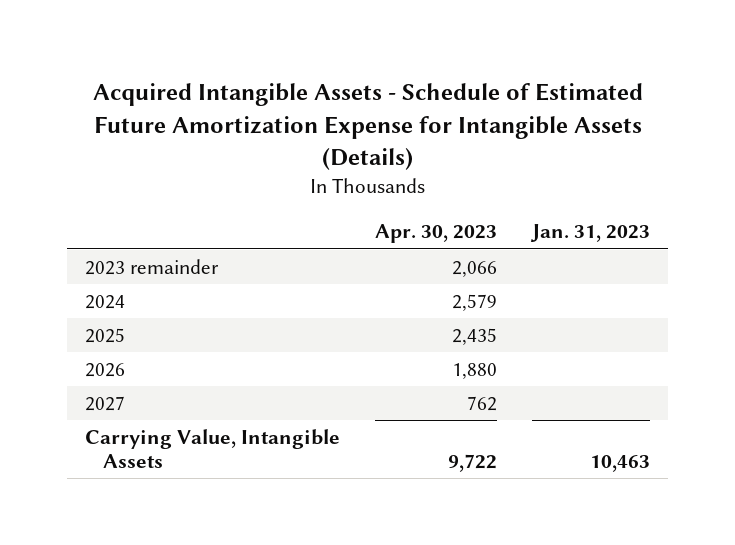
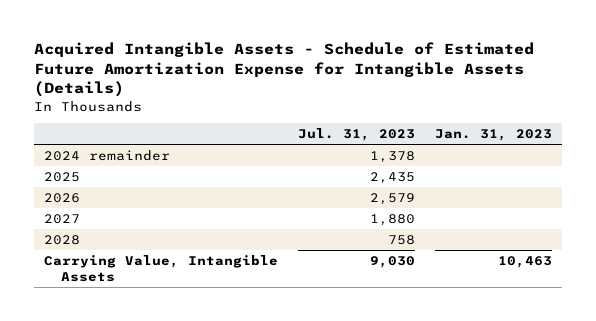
[375,224,498,244] Apr. 30, 2023 -> none
none -> [298,128,416,142] Jul. 31, 2023
[84,294,125,309] 2024 -> none
[84,258,219,275] 2023 remainder -> [44,150,171,162] 2024 remainder
none -> [44,235,81,246] 2028

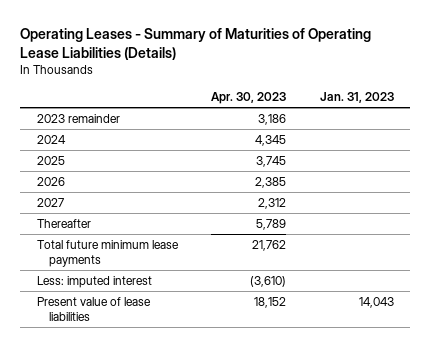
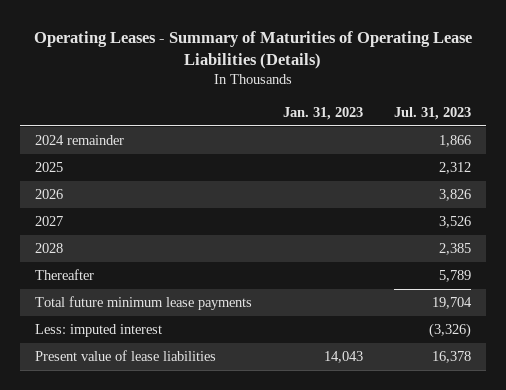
[211,92,287,105] Apr. 30, 2023 -> none
none -> [393,106,471,120] Jul. 31, 2023
[37,134,67,144] 2024 -> none
[37,113,121,123] 2023 remainder -> [35,135,125,146] 2024 remainder
none -> [35,243,64,254] 2028

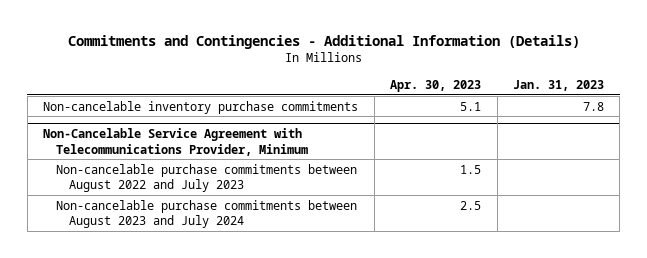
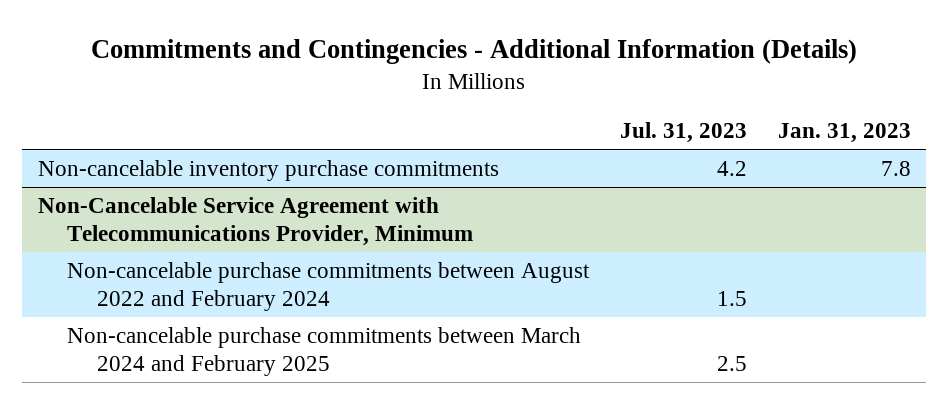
[390,79,482,92] Apr. 30, 2023 -> none
none -> [619,122,747,144] Jul. 31, 2023
[56,163,358,192] Non-cancelable purchase commitments between August 2022 and July 2023 -> [67,261,591,311] Non-cancelable purchase commitments between August 2022 and February 2024
[56,199,358,228] Non-cancelable purchase commitments between August 2023 and July 2024 -> [67,326,582,376] Non-cancelable purchase commitments between March 2024 and February 2025

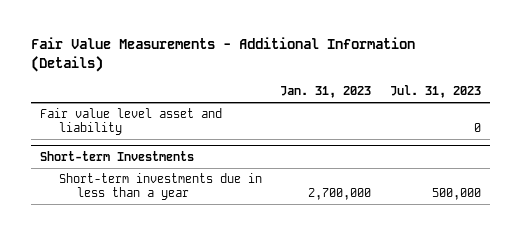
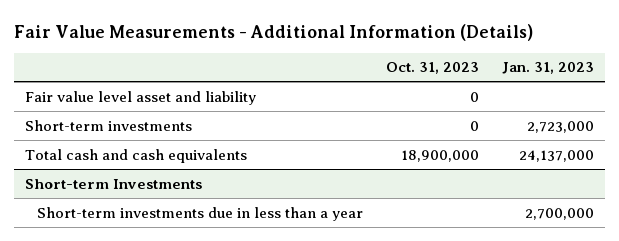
[389,85,481,99] Jul. 31, 2023 -> none
none -> [385,62,479,75] Oct. 31, 2023
none -> [25,119,193,131] Short-term investments
none -> [25,148,248,163] Total cash and cash equivalents

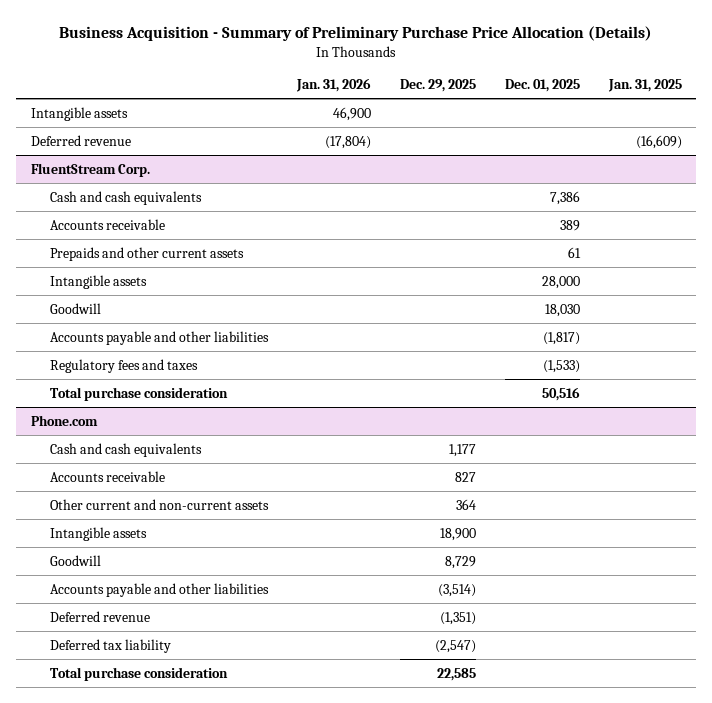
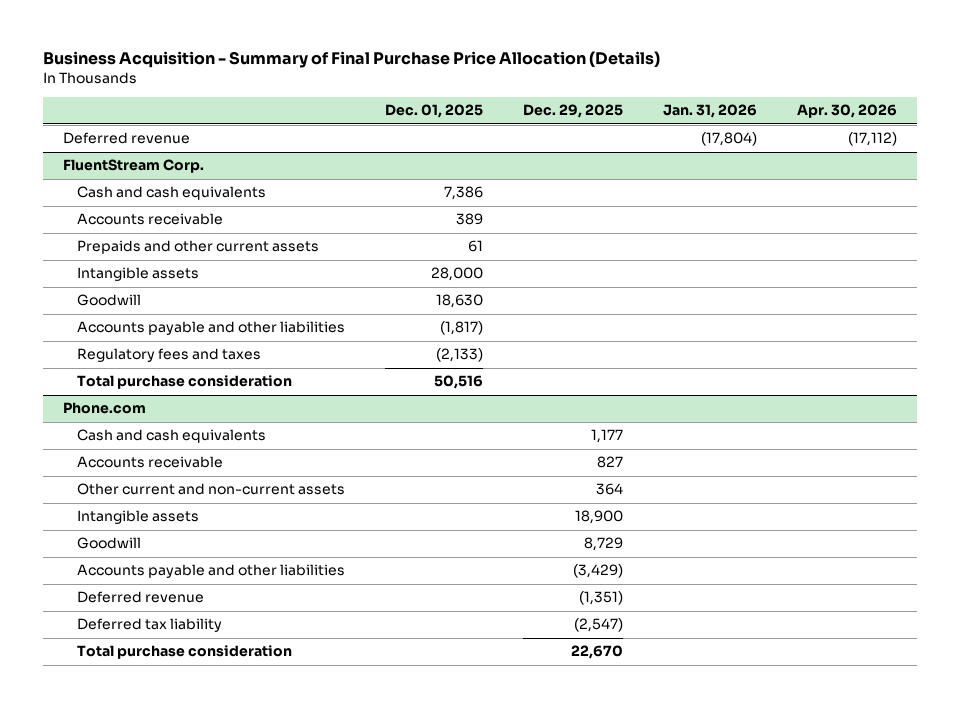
[59,25,653,41] Business Acquisition - Summary of Preliminary Purchase Price Allocation (Details) -> [42,51,660,69] Business Acquisition - Summary of Final Purchase Price Allocation (Details)
[607,79,682,93] Jan. 31, 2025 -> none
none -> [797,104,898,119] Apr. 30, 2026
[30,106,128,121] Intangible assets -> none
[544,303,580,317] 18,030 -> [436,294,484,309] 18,630
[542,359,580,373] (1,533) -> [436,348,484,363] (2,133)
[438,583,477,597] (3,514) -> [573,564,624,579] (3,429)
[437,667,477,681] 22,585 -> [571,645,624,660] 22,670

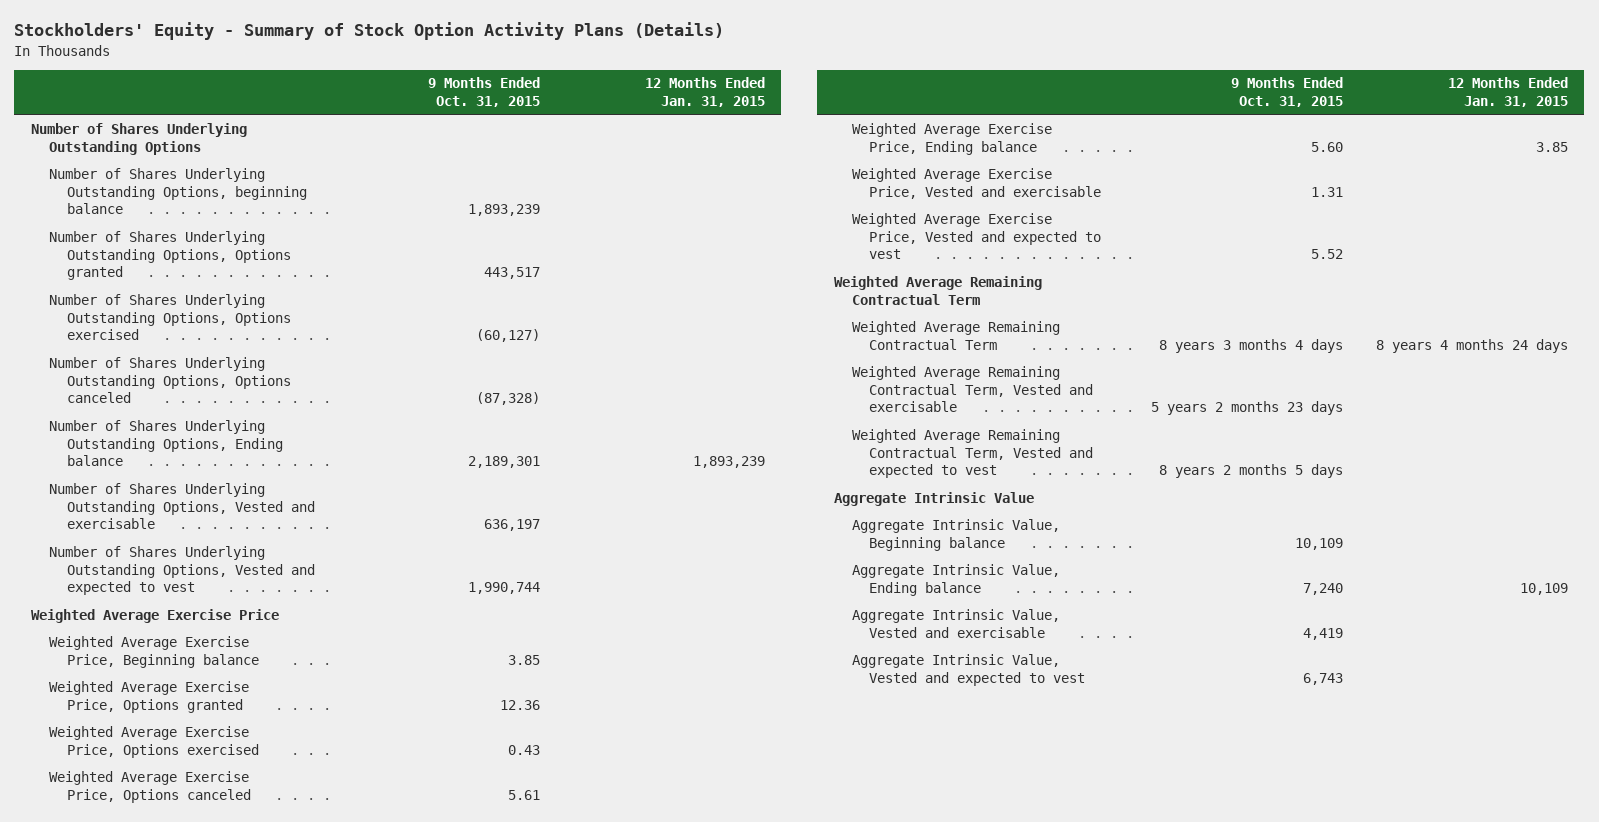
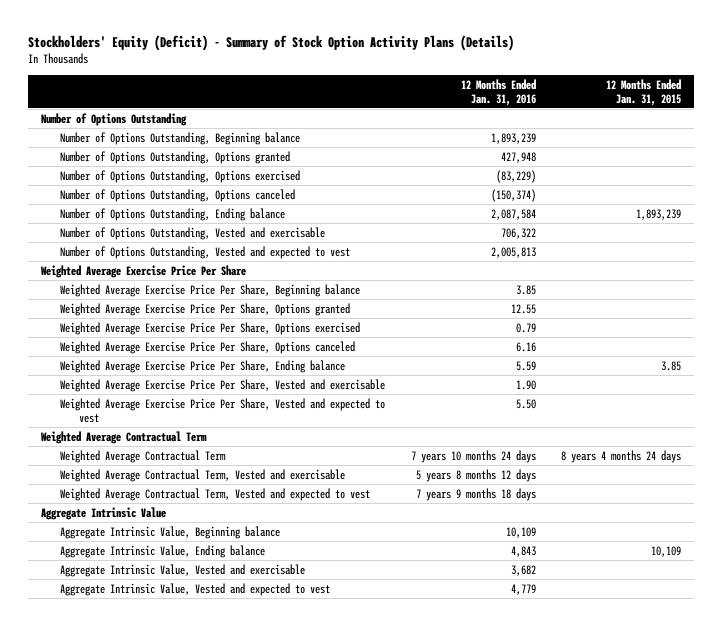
[14,22,725,41] Stockholders' Equity - Summary of Stock Option Activity Plans (Details) -> [27,34,514,51] Stockholders' Equity (Deficit) - Summary of Stock Option Activity Plans (Details)
[427,77,540,108] 9 Months Ended Oct. 31, 2015 -> none
none -> [460,78,536,106] 12 Months Ended Jan. 31, 2016
[30,122,247,155] Number of Shares Underlying Outstanding Options -> [40,112,187,126] Number of Options Outstanding
[48,167,307,215] Number of Shares Underlying Outstanding Options, beginning balance -> [59,131,300,145] Number of Options Outstanding, Beginning balance
[48,230,291,281] Number of Shares Underlying Outstanding Options, Options granted -> [59,150,290,164] Number of Options Outstanding, Options granted
[48,293,291,341] Number of Shares Underlying Outstanding Options, Options exercised -> [59,169,300,183] Number of Options Outstanding, Options exercised
[48,356,291,404] Number of Shares Underlying Outstanding Options, Options canceled -> [59,188,295,202] Number of Options Outstanding, Options canceled
[48,419,283,467] Number of Shares Underlying Outstanding Options, Ending balance -> [59,207,285,221] Number of Options Outstanding, Ending balance
[48,482,315,530] Number of Shares Underlying Outstanding Options, Vested and exercisable -> [59,226,325,240] Number of Options Outstanding, Vested and exercisable
[48,545,315,596] Number of Shares Underlying Outstanding Options, Vested and expected to vest -> [59,245,350,259] Number of Options Outstanding, Vested and expected to vest
[30,608,279,623] Weighted Average Exercise Price -> [40,264,246,278] Weighted Average Exercise Price Per Share
[48,635,259,668] Weighted Average Exercise Price, Beginning balance -> [59,283,360,297] Weighted Average Exercise Price Per Share, Beginning balance
[48,680,249,713] Weighted Average Exercise Price, Options granted -> [59,302,350,316] Weighted Average Exercise Price Per Share, Options granted
[48,725,259,758] Weighted Average Exercise Price, Options exercised -> [59,321,360,335] Weighted Average Exercise Price Per Share, Options exercised
[48,770,251,803] Weighted Average Exercise Price, Options canceled -> [59,340,355,354] Weighted Average Exercise Price Per Share, Options canceled
[851,122,1052,155] Weighted Average Exercise Price, Ending balance -> [59,359,345,373] Weighted Average Exercise Price Per Share, Ending balance
[851,167,1102,199] Weighted Average Exercise Price, Vested and exercisable -> [59,378,385,392] Weighted Average Exercise Price Per Share, Vested and exercisable
[851,212,1102,260] Weighted Average Exercise Price, Vested and expected to vest -> [59,397,385,423] Weighted Average Exercise Price Per Share, Vested and expected to vest
[833,275,1042,305] Weighted Average Remaining Contractual Term -> [40,430,207,444] Weighted Average Contractual Term
[851,320,1060,350] Weighted Average Remaining Contractual Term -> [59,449,226,463] Weighted Average Contractual Term
[851,365,1094,413] Weighted Average Remaining Contractual Term, Vested and exercisable -> [59,468,345,482] Weighted Average Contractual Term, Vested and exercisable
[851,428,1094,479] Weighted Average Remaining Contractual Term, Vested and expected to vest -> [59,487,370,501] Weighted Average Contractual Term, Vested and expected to vest

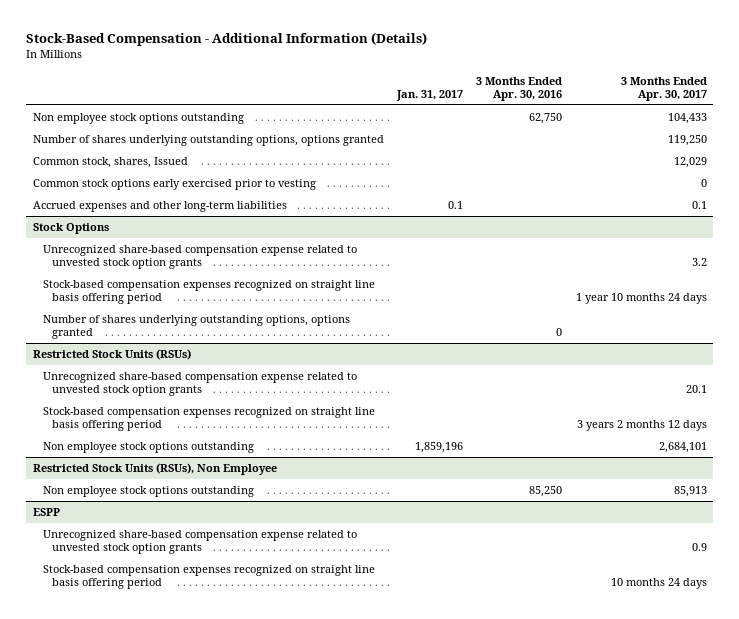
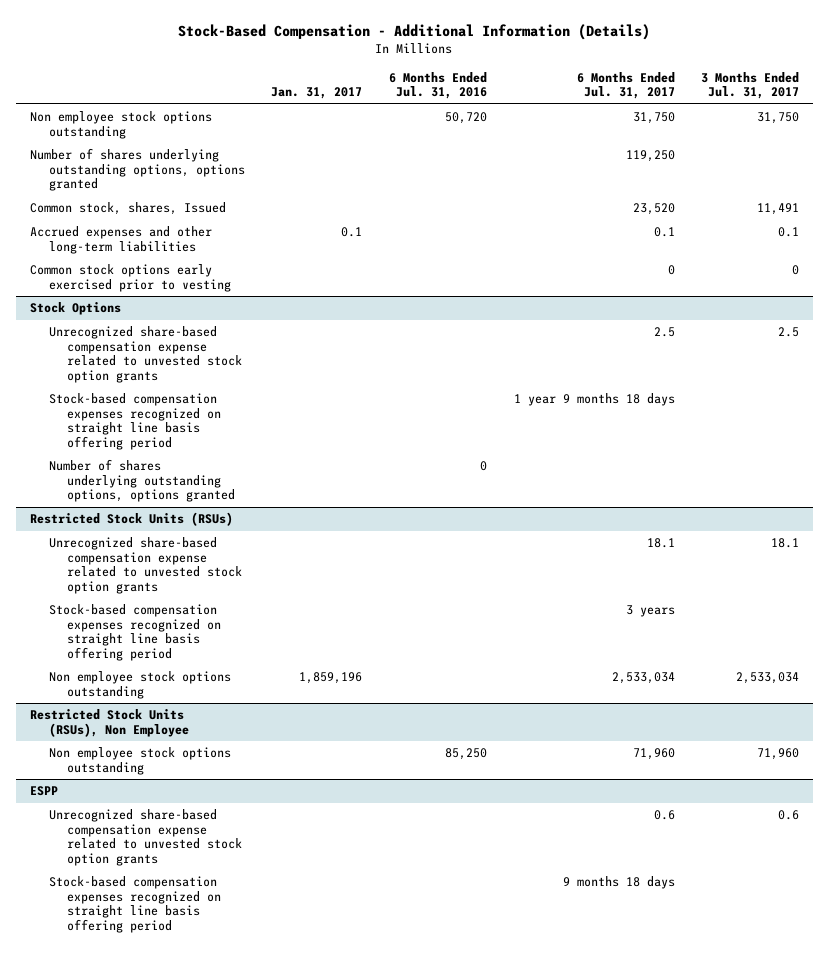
[476,76,563,101] 3 Months Ended Apr. 30, 2016 -> none
[620,76,707,101] 3 Months Ended Apr. 30, 2017 -> none
none -> [388,71,487,100] 6 Months Ended Jul. 31, 2016
none -> [576,71,675,100] 6 Months Ended Jul. 31, 2017
none -> [701,71,800,100] 3 Months Ended Jul. 31, 2017
[32,178,316,190] Common stock options early exercised prior to vesting -> [29,264,231,292] Common stock options early exercised prior to vesting

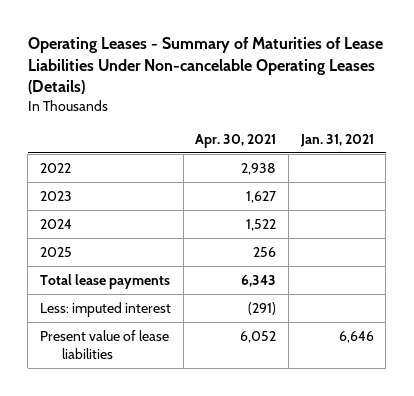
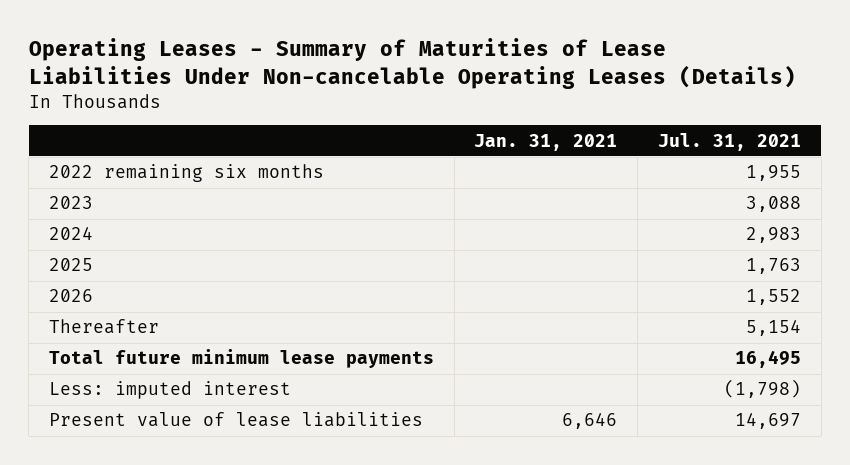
[195,133,277,148] Apr. 30, 2021 -> none
none -> [657,132,801,151] Jul. 31, 2021
[40,162,72,173] 2022 -> [49,164,325,183] 2022 remaining six months
none -> [49,289,94,303] 2026
none -> [49,319,160,335] Thereafter
[40,273,171,289] Total lease payments -> [49,349,435,369] Total future minimum lease payments

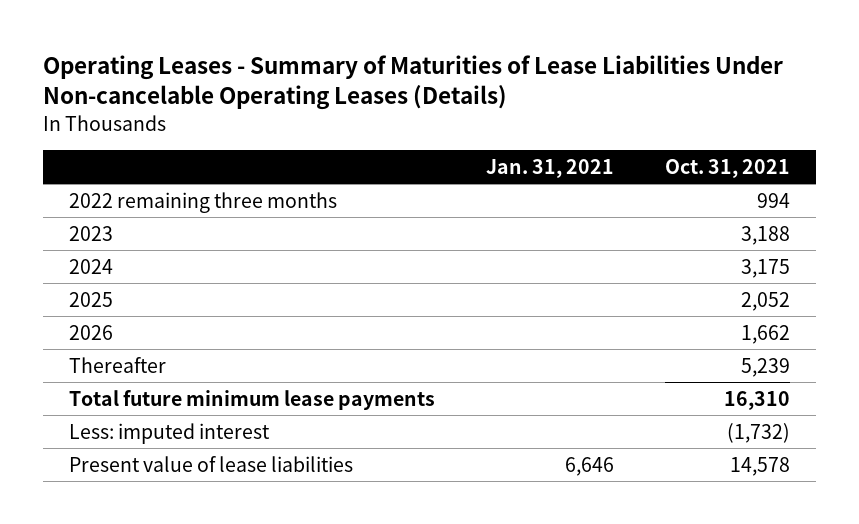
[657,132,801,151] Jul. 31, 2021 -> none
none -> [665,158,791,178] Oct. 31, 2021
[49,164,325,183] 2022 remaining six months -> [68,191,337,213] 2022 remaining three months

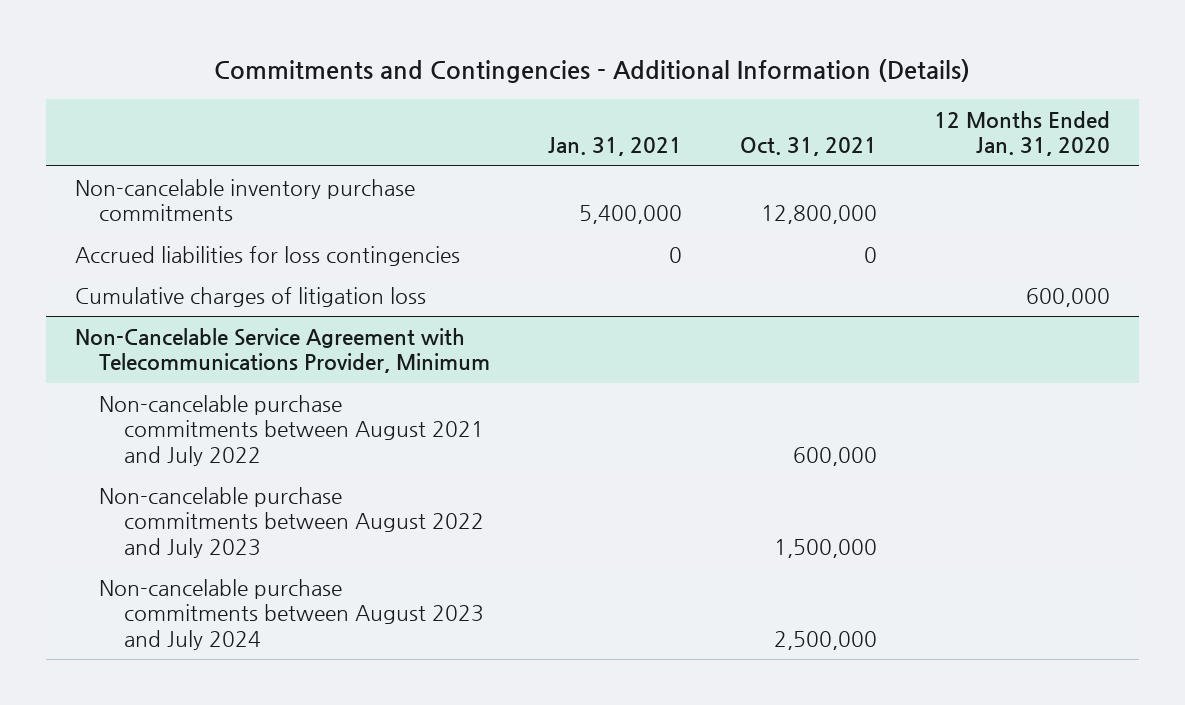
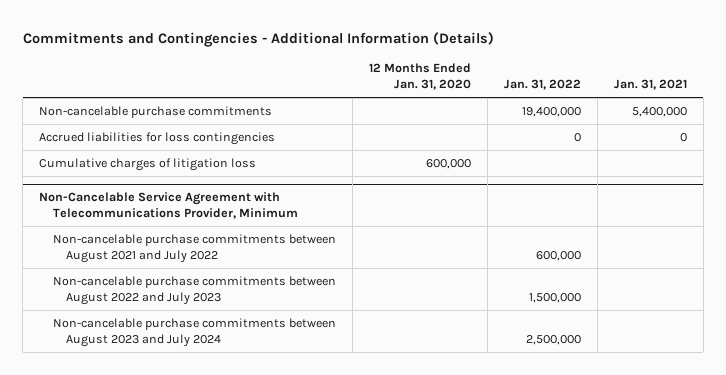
[739,137,877,157] Oct. 31, 2021 -> none
none -> [503,79,581,91] Jan. 31, 2022
[74,178,415,222] Non-cancelable inventory purchase commitments -> [39,106,273,119] Non-cancelable purchase commitments

